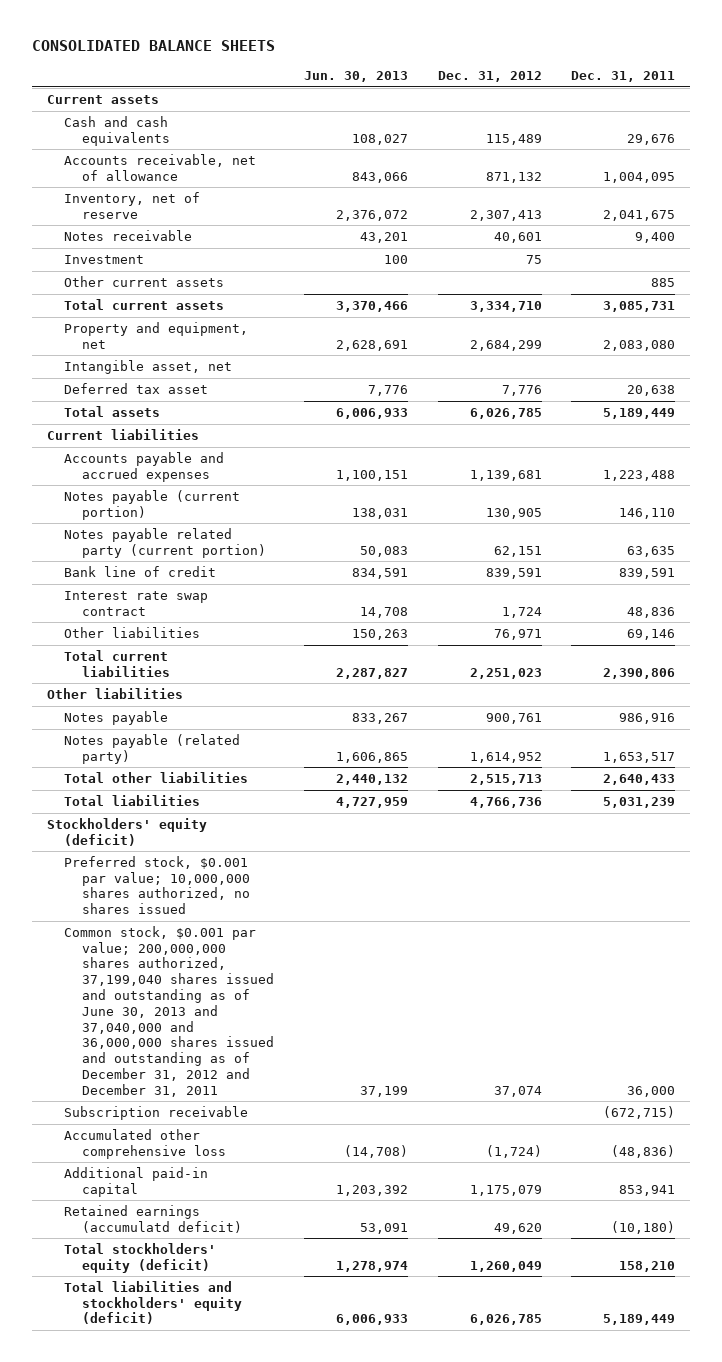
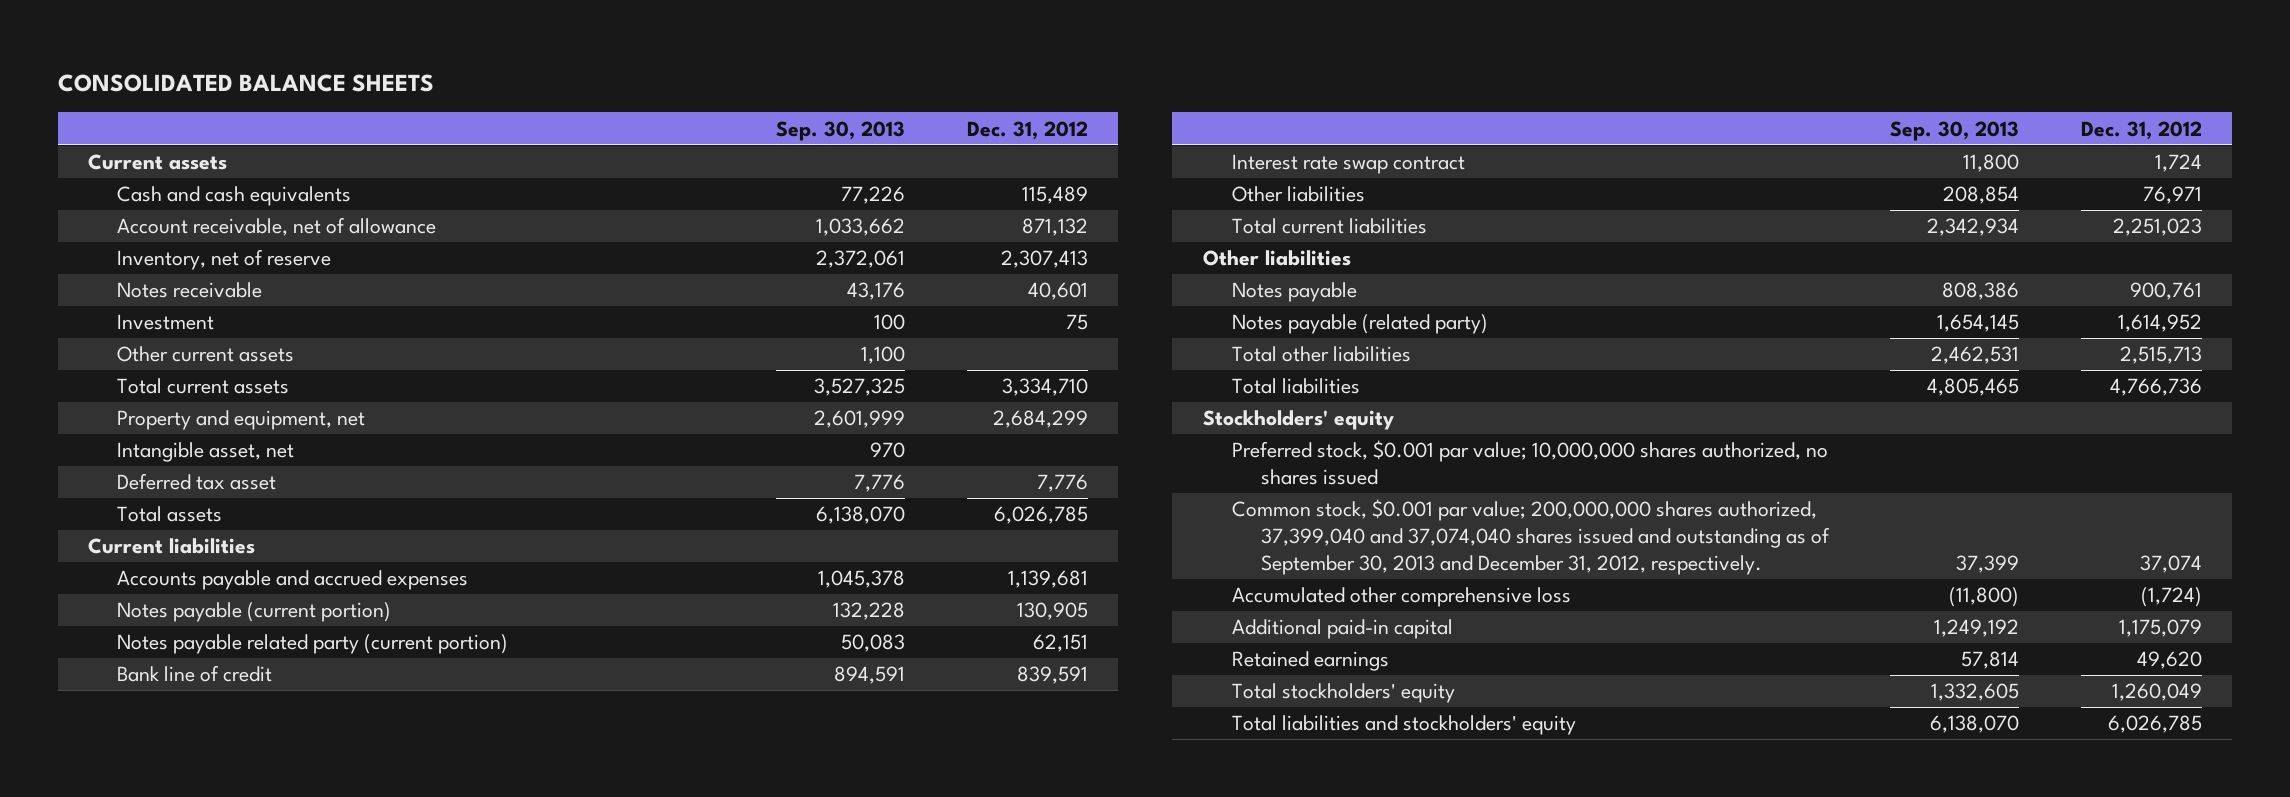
[303,71,408,83] Jun. 30, 2013 -> none
[571,71,676,83] Dec. 31, 2011 -> none
none -> [776,120,906,141] Sep. 30, 2013
[64,153,257,181] Accounts receivable, net of allowance -> [117,217,437,237] Account receivable, net of allowance
[46,817,207,846] Stockholders' equity (deficit) -> [1202,410,1394,431] Stockholders' equity
[64,1105,249,1120] Subscription receivable -> none
[64,925,275,1097] Common stock, $0.001 par value; 200,000,000 shares authorized, 37,199,040 shares issued and outstanding as of June 30, 2013 and 37,040,000 and 36,000,000 shares issued and outstanding as of December 31, 2012 and December 31, 2011 -> [1231,499,1830,576] Common stock, $0.001 par value; 200,000,000 shares authorized, 37,399,040 and 37,074,040 shares issued and outstanding as of September 30, 2013 and December 31, 2012, respectively.
[64,1204,243,1233] Retained earnings (accumulatd deficit) -> [1231,651,1389,672] Retained earnings
[64,1242,217,1273] Total stockholders' equity (deficit) -> [1231,683,1455,704] Total stockholders' equity
[64,1280,243,1325] Total liabilities and stockholders' equity (deficit) -> [1231,715,1576,736] Total liabilities and stockholders' equity

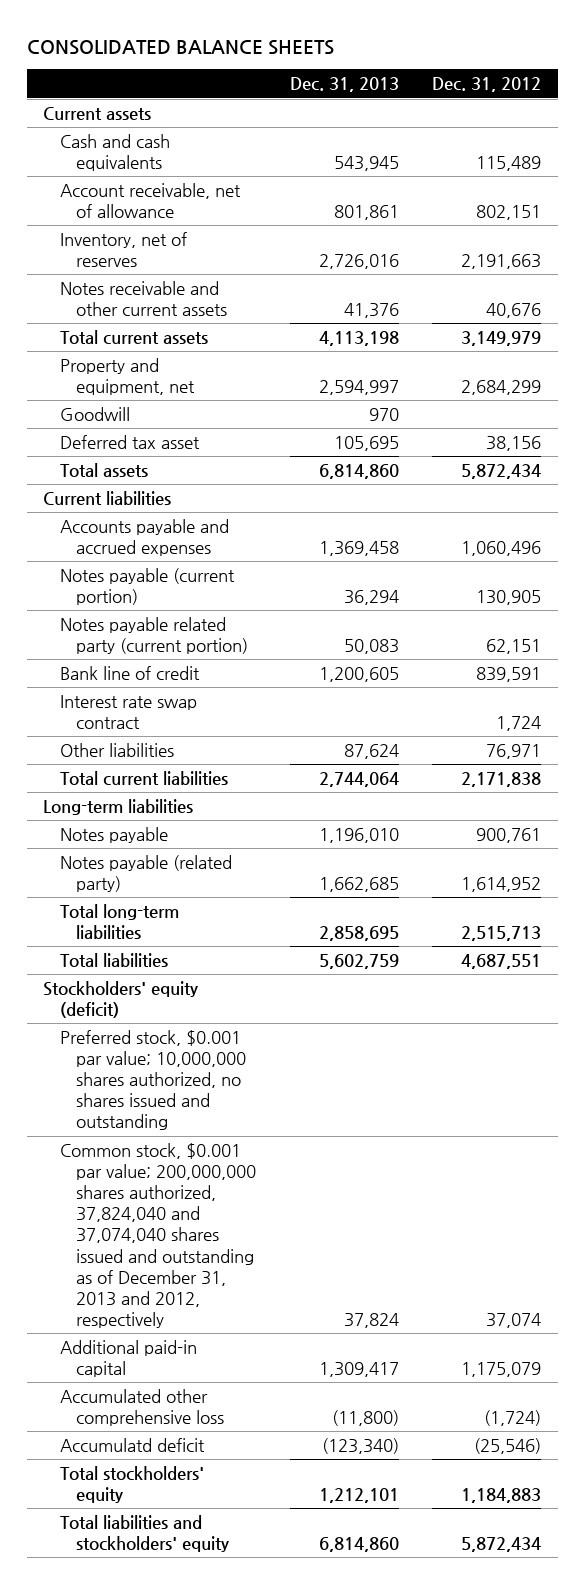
[776,120,906,141] Sep. 30, 2013 -> none
none -> [289,77,399,93] Dec. 31, 2013
[117,314,215,331] Investment -> none
[117,346,295,363] Other current assets -> none
[1021,218,1088,237] 871,132 -> [476,205,542,221] 802,151
[117,249,332,271] Inventory, net of reserve -> [59,232,187,268] Inventory, net of reserves
[1000,250,1088,269] 2,307,413 -> [461,254,542,270] 2,191,663
[117,282,263,299] Notes receivable -> [59,281,228,317] Notes receivable and other current assets
[1027,282,1088,301] 40,601 -> [486,303,542,319] 40,676
[1001,378,1088,397] 3,334,710 -> [461,331,542,347] 3,149,979
[117,442,295,463] Intangible asset, net -> none
none -> [59,407,130,422] Goodwill
[1036,474,1088,493] 7,776 -> [486,436,542,452] 38,156
[993,506,1088,525] 6,026,785 -> [461,464,542,480] 5,872,434
[1007,570,1088,589] 1,139,681 -> [461,541,542,557] 1,060,496
[2112,218,2202,237] 2,251,023 -> [461,772,542,788] 2,171,838
[1202,250,1351,267] Other liabilities -> [43,799,194,816] Long-term liabilities
[1231,346,1411,363] Total other liabilities -> [59,904,179,940] Total long-term liabilities
[2109,378,2202,397] 4,766,736 -> [461,954,542,970] 4,687,551
[1202,410,1394,431] Stockholders' equity -> [43,981,199,1019] Stockholders' equity (deficit)
[1231,440,1828,486] Preferred stock, $0.001 par value; 10,000,000 shares authorized, no shares issued -> [59,1030,247,1131] Preferred stock, $0.001 par value; 10,000,000 shares authorized, no shares issued and outstanding
[1231,499,1830,576] Common stock, $0.001 par value; 200,000,000 shares authorized, 37,399,040 and 37,074,040 shares issued and outstanding as of September 30, 2013 and December 31, 2012, respectively. -> [59,1143,257,1328] Common stock, $0.001 par value; 200,000,000 shares authorized, 37,824,040 and 37,074,040 shares issued and outstanding as of December 31, 2013 and 2012, respectively
[1231,651,1389,672] Retained earnings -> none
[1231,587,1571,608] Accumulated other comprehensive loss -> [59,1389,225,1427] Accumulated other comprehensive loss
none -> [59,1438,205,1453] Accumulatd deficit
[2111,683,2202,702] 1,260,049 -> [461,1488,542,1504] 1,184,883
[2107,715,2202,734] 6,026,785 -> [461,1537,542,1553] 5,872,434

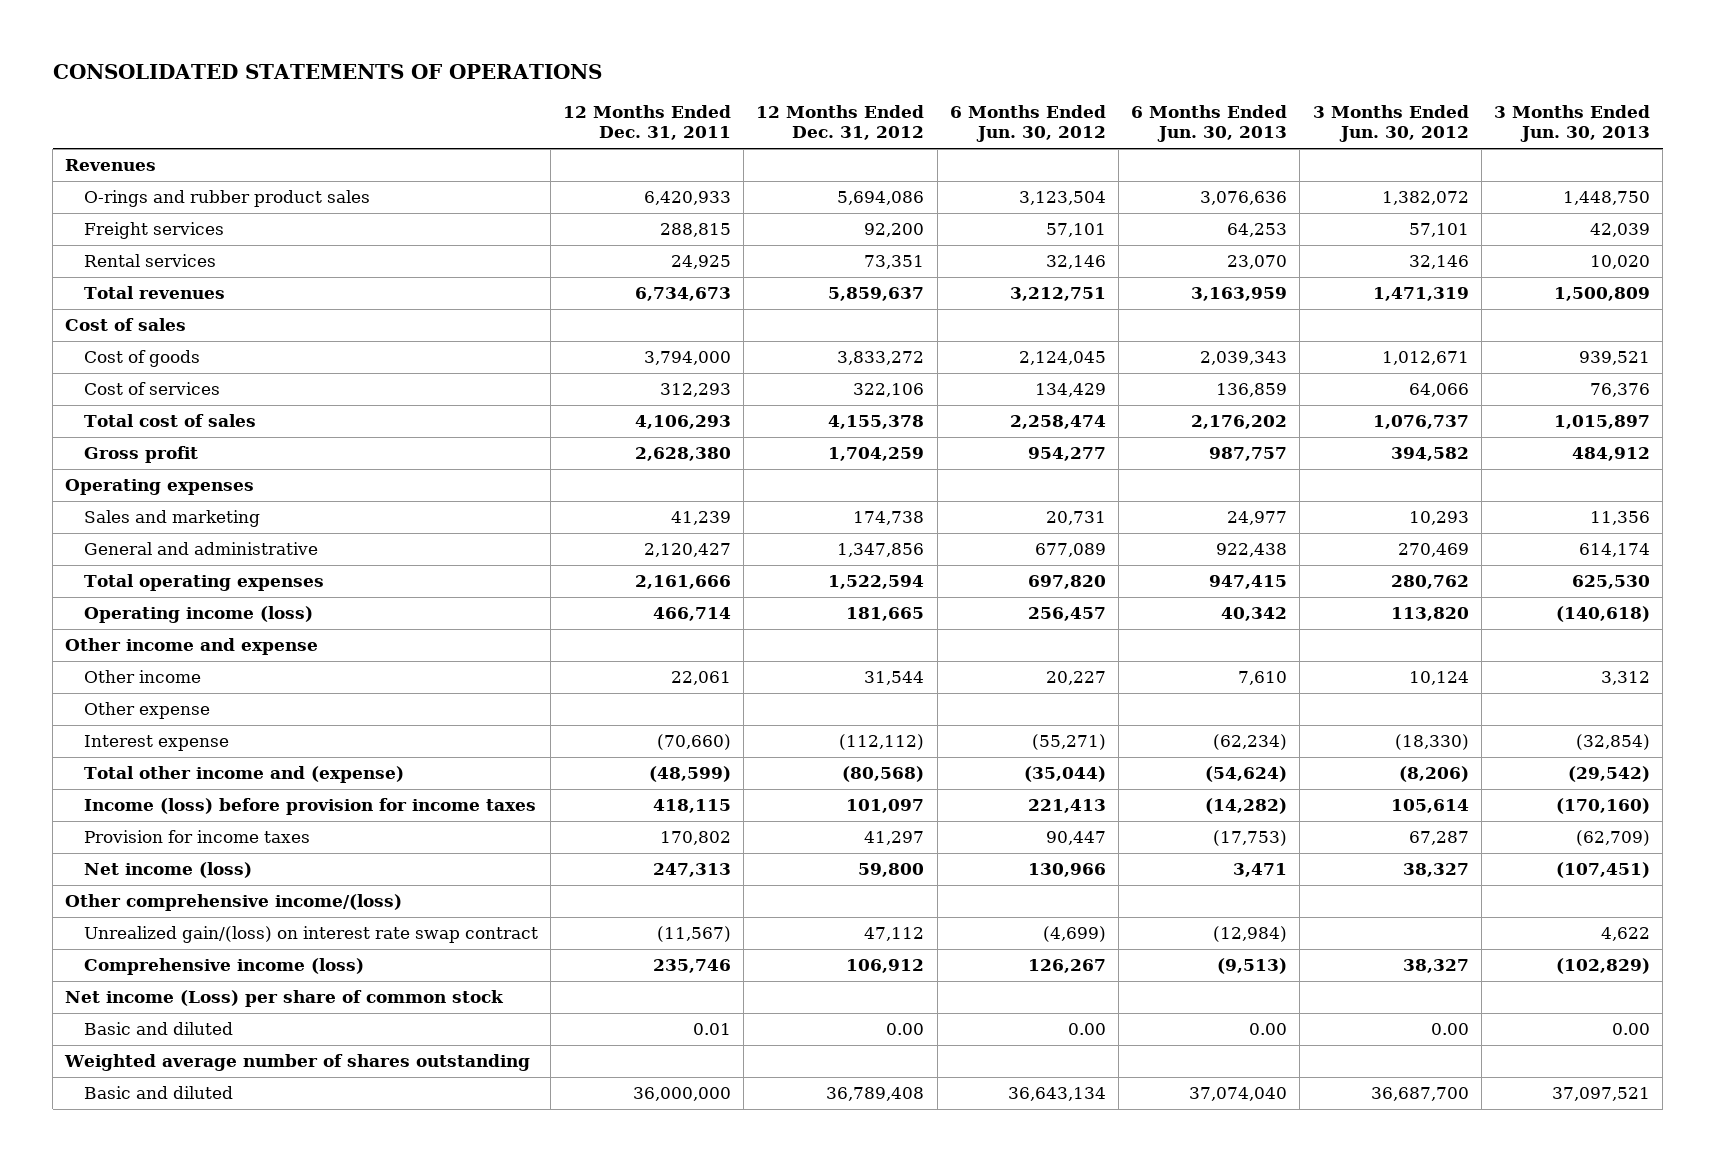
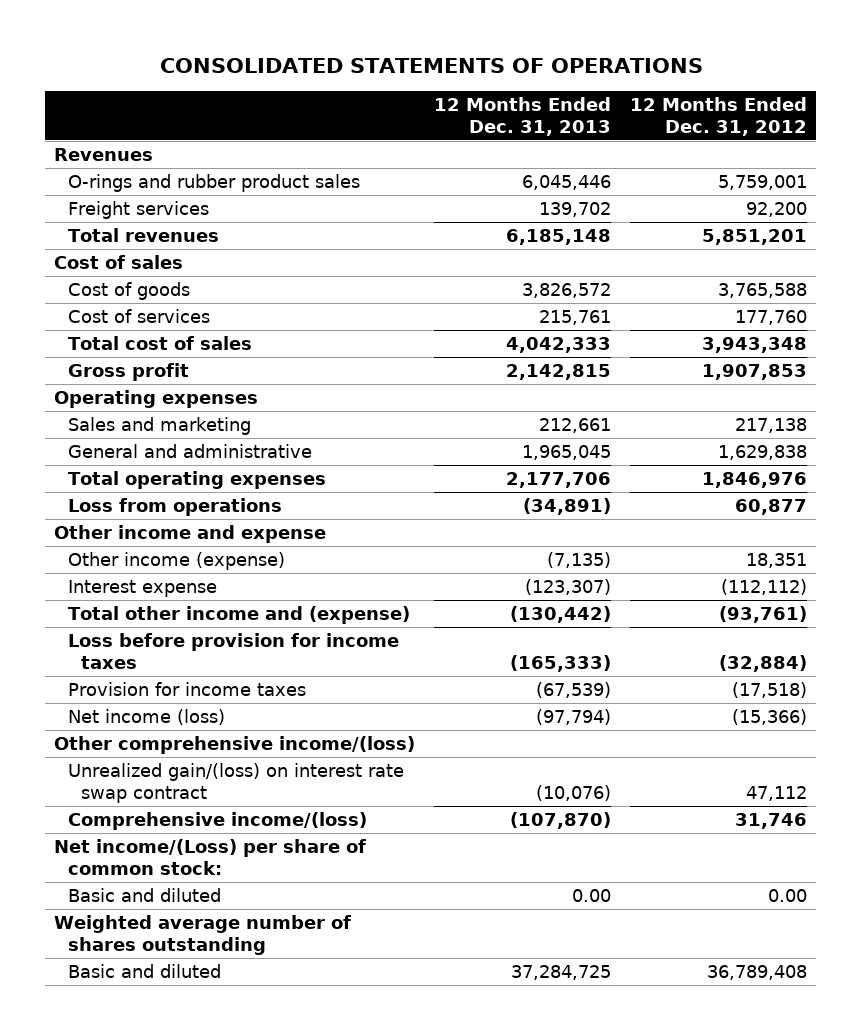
[563,104,732,141] 12 Months Ended Dec. 31, 2011 -> none
[949,104,1106,143] 6 Months Ended Jun. 30, 2012 -> none
[1131,104,1288,143] 6 Months Ended Jun. 30, 2013 -> none
[1312,104,1469,143] 3 Months Ended Jun. 30, 2012 -> none
[1493,104,1650,143] 3 Months Ended Jun. 30, 2013 -> none
none -> [434,96,612,136] 12 Months Ended Dec. 31, 2013
[837,191,925,206] 5,694,086 -> [717,175,807,191] 5,759,001
[83,254,216,268] Rental services -> none
[828,287,925,302] 5,859,637 -> [701,229,807,246] 5,851,201
[837,351,925,366] 3,833,272 -> [717,283,807,299] 3,765,588
[853,383,925,398] 322,106 -> [734,310,807,326] 177,760
[828,415,925,430] 4,155,378 -> [701,337,807,354] 3,943,348
[828,447,925,462] 1,704,259 -> [701,364,807,381] 1,907,853
[853,511,925,526] 174,738 -> [734,418,807,434] 217,138
[837,543,925,558] 1,347,856 -> [717,445,807,461] 1,629,838
[828,575,925,590] 1,522,594 -> [701,472,807,489] 1,846,976
[83,606,313,624] Operating income (loss) -> [67,498,282,517] Loss from operations
[846,607,925,622] 181,665 -> [734,499,807,516] 60,877
[83,702,210,720] Other expense -> none
[83,670,201,684] Other income -> [67,552,285,571] Other income (expense)
[864,671,925,686] 31,544 -> [745,553,807,569] 18,351
[842,766,925,783] (80,568) -> [718,606,807,624] (93,761)
[83,798,536,816] Income (loss) before provision for income taxes -> [67,633,399,670] Loss before provision for income taxes
[846,799,925,814] 101,097 -> [718,655,807,673] (32,884)
[864,831,925,846] 41,297 -> [731,682,807,699] (17,518)
[858,863,925,878] 59,800 -> [731,709,807,726] (15,366)
[83,958,364,976] Comprehensive income (loss) -> [67,812,367,831] Comprehensive income/(loss)
[846,959,925,974] 106,912 -> [734,813,807,830] 31,746
[65,990,505,1008] Net income (Loss) per share of common stock -> [54,839,367,876] Net income/(Loss) per share of common stock:

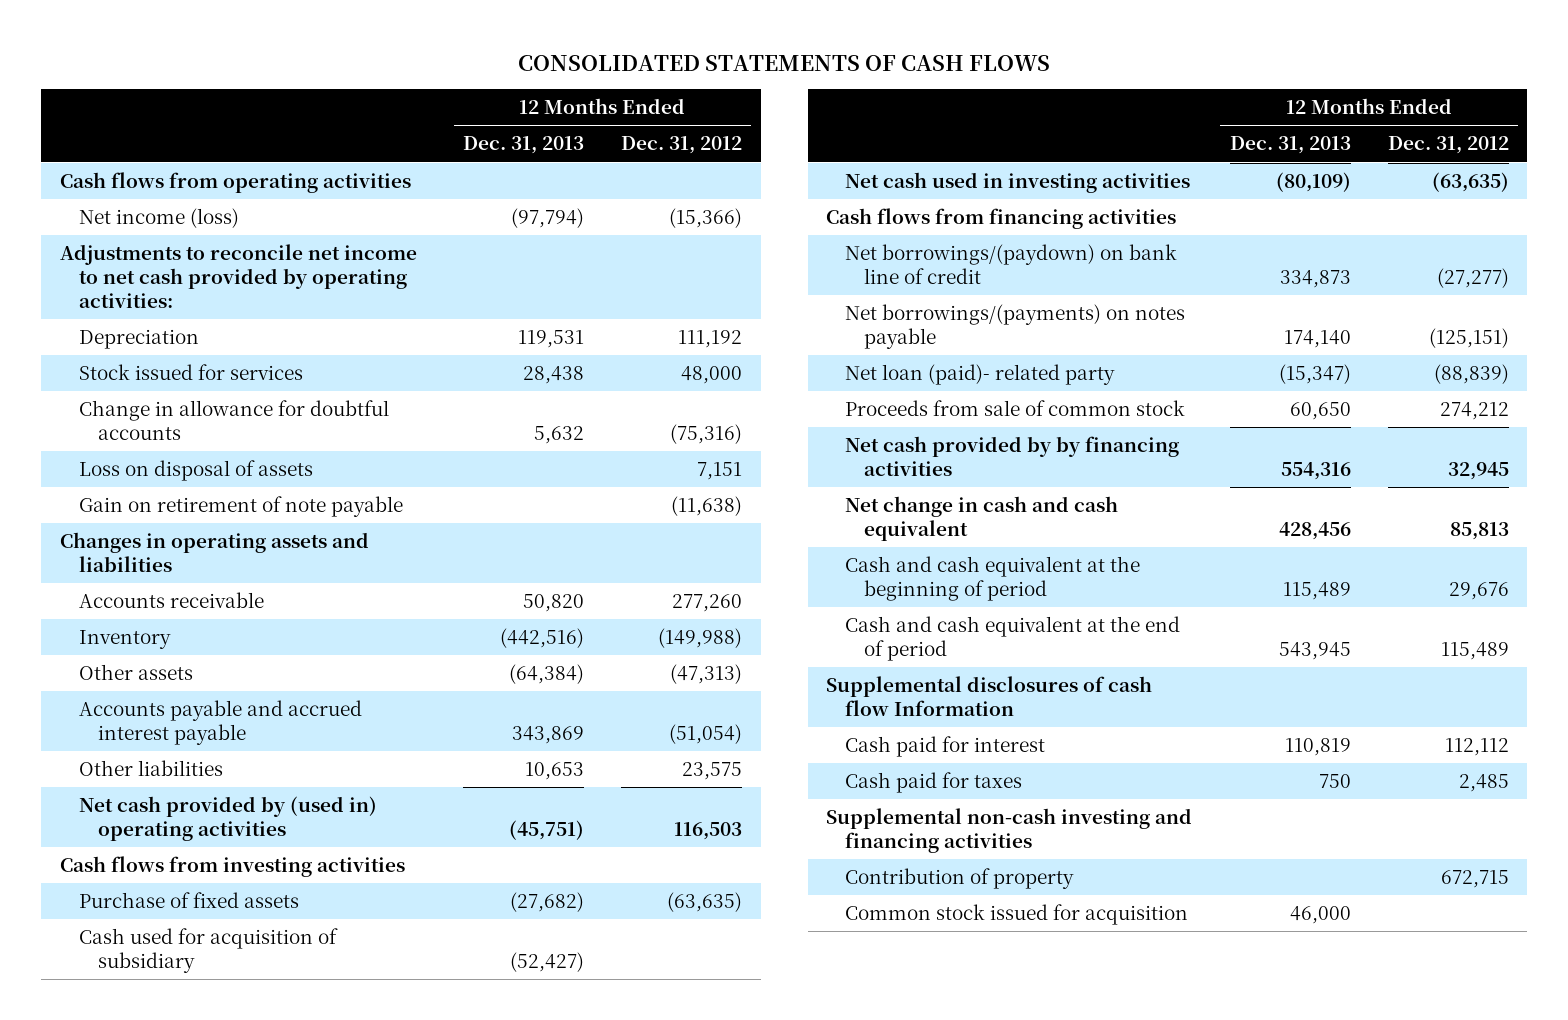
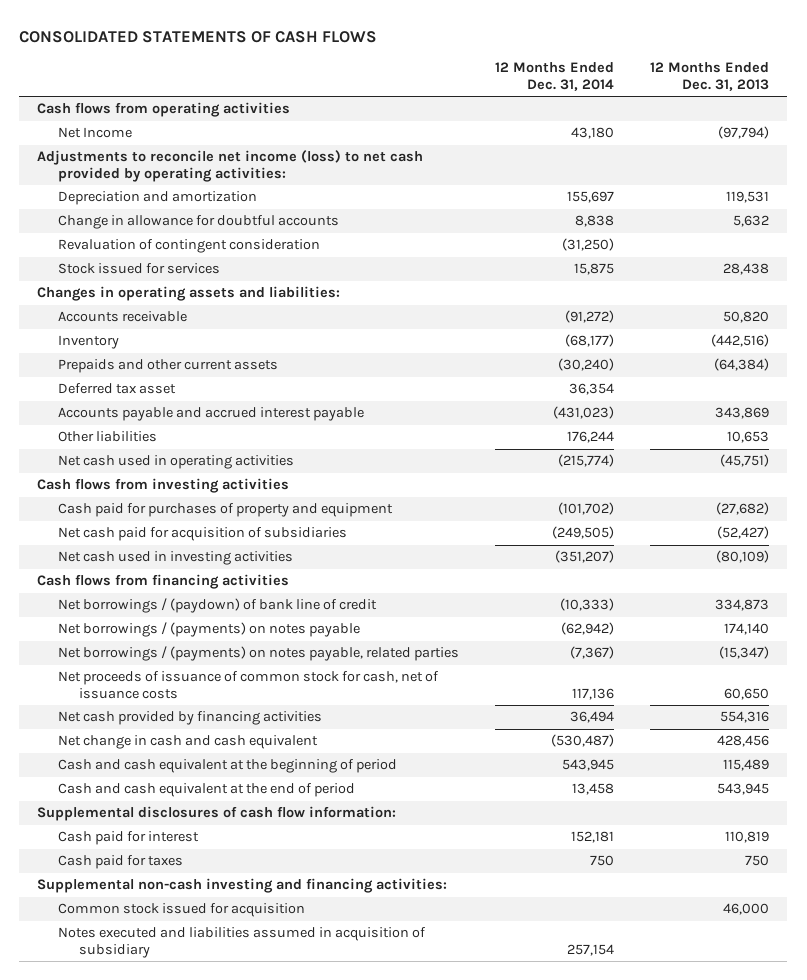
[620,136,742,155] Dec. 31, 2012 -> none
none -> [495,62,615,92] 12 Months Ended Dec. 31, 2014
[78,207,239,228] Net income (loss) -> [58,127,133,139] Net Income
[59,243,417,309] Adjustments to reconcile net income to net cash provided by operating activities: -> [37,150,424,183] Adjustments to reconcile net income (loss) to net cash provided by operating activities:
[78,328,199,349] Depreciation -> [58,191,258,206] Depreciation and amortization
[78,459,313,481] Loss on disposal of assets -> none
[78,495,403,517] Gain on retirement of note payable -> none
none -> [58,239,321,254] Revaluation of contingent consideration
[78,363,303,380] Stock issued for services -> [58,263,221,275] Stock issued for services
[59,531,369,573] Changes in operating assets and liabilities -> [37,286,341,302] Changes in operating assets and liabilities:
[78,663,193,680] Other assets -> [58,359,279,374] Prepaids and other current assets
none -> [58,383,177,395] Deferred tax asset
[78,795,377,842] Net cash provided by (used in) operating activities -> [58,455,295,470] Net cash used in operating activities
[78,891,299,908] Purchase of fixed assets -> [58,503,394,518] Cash paid for purchases of property and equipment
[78,927,338,974] Cash used for acquisition of subsidiary -> [58,527,348,542] Net cash paid for acquisition of subsidiaries
[845,243,1178,285] Net borrowings/(paydown) on bank line of credit -> [58,598,378,614] Net borrowings / (paydown) of bank line of credit
[845,303,1186,350] Net borrowings/(payments) on notes payable -> [58,622,361,638] Net borrowings / (payments) on notes payable
[845,363,1116,385] Net loan (paid)- related party -> [58,646,460,662] Net borrowings / (payments) on notes payable, related parties
[845,399,1186,416] Proceeds from sale of common stock -> [58,671,440,700] Net proceeds of issuance of common stock for cash, net of issuance costs
[845,435,1180,477] Net cash provided by by financing activities -> [58,711,323,726] Net cash provided by financing activities
[826,675,1153,717] Supplemental disclosures of cash flow Information -> [37,806,397,822] Supplemental disclosures of cash flow information:
[845,867,1075,889] Contribution of property -> none
[826,807,1193,854] Supplemental non-cash investing and financing activities -> [37,878,448,894] Supplemental non-cash investing and financing activities:
none -> [58,927,427,959] Notes executed and liabilities assumed in acquisition of subsidiary

